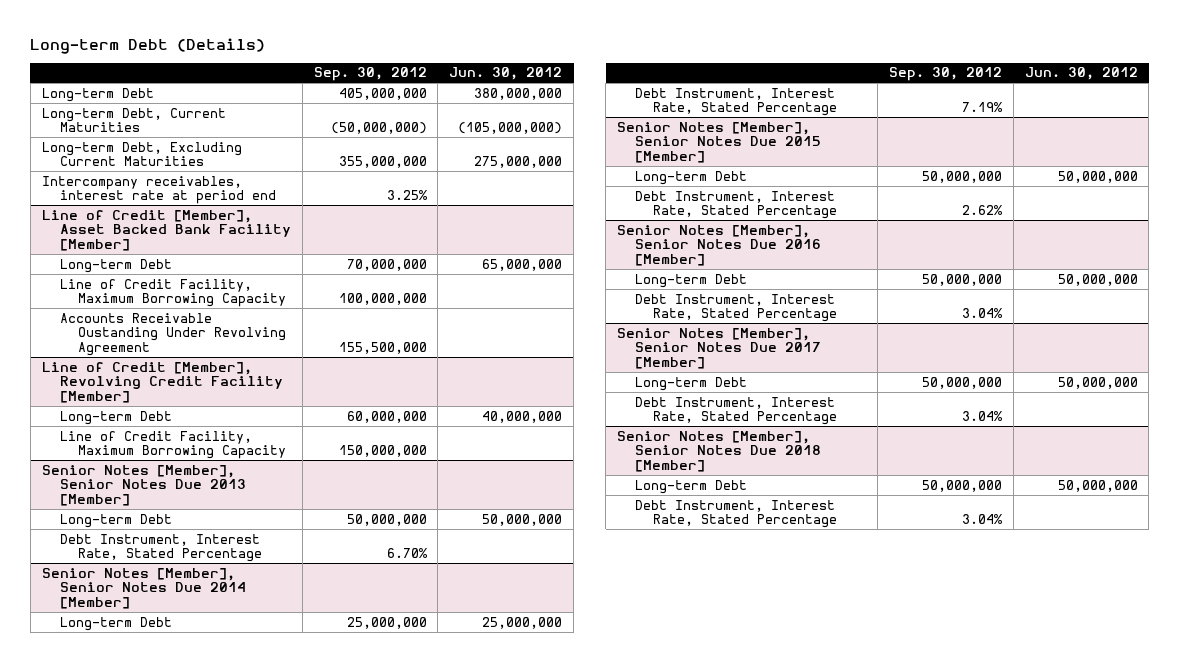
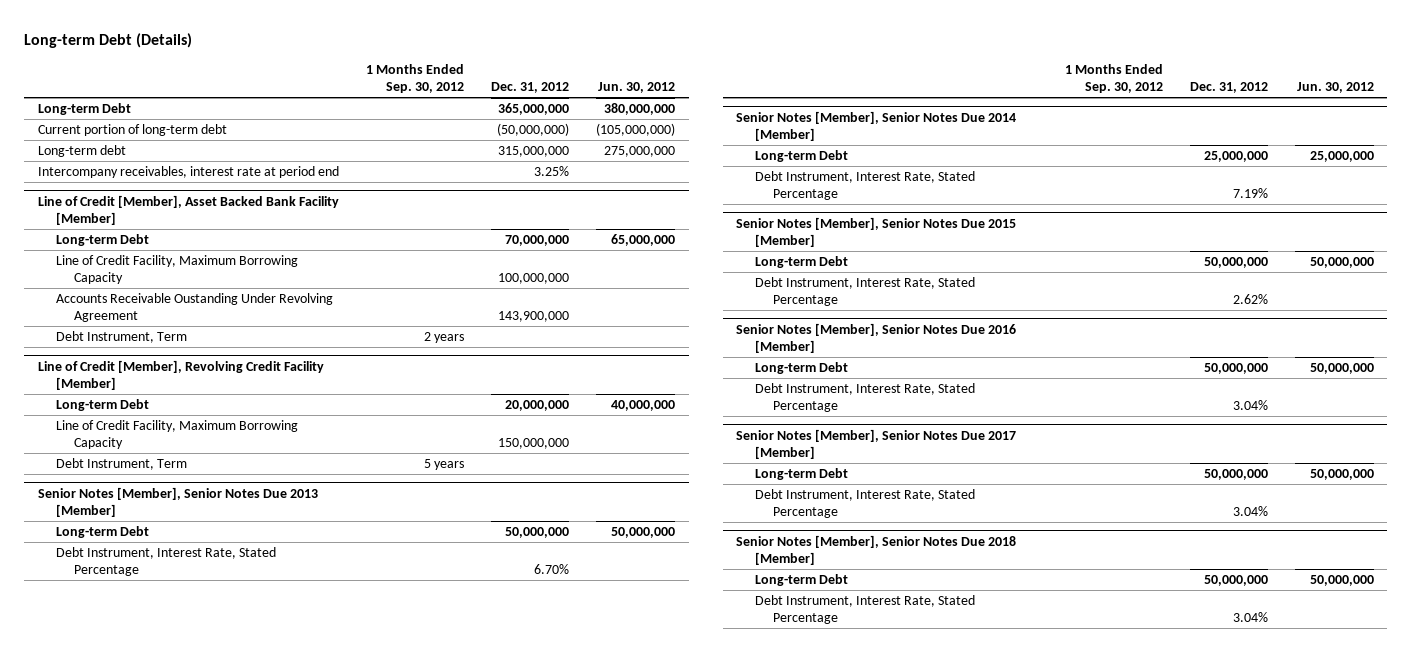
[313,67,427,82] Sep. 30, 2012 -> none
none -> [365,63,464,94] 1 Months Ended Sep. 30, 2012
none -> [490,82,569,94] Dec. 31, 2012
[41,107,226,133] Long-term Debt, Current Maturities -> [37,123,227,136] Current portion of long-term debt
[41,141,242,167] Long-term Debt, Excluding Current Maturities -> [37,144,126,157] Long-term debt
none -> [55,330,187,343] Debt Instrument, Term
none -> [55,457,187,470] Debt Instrument, Term

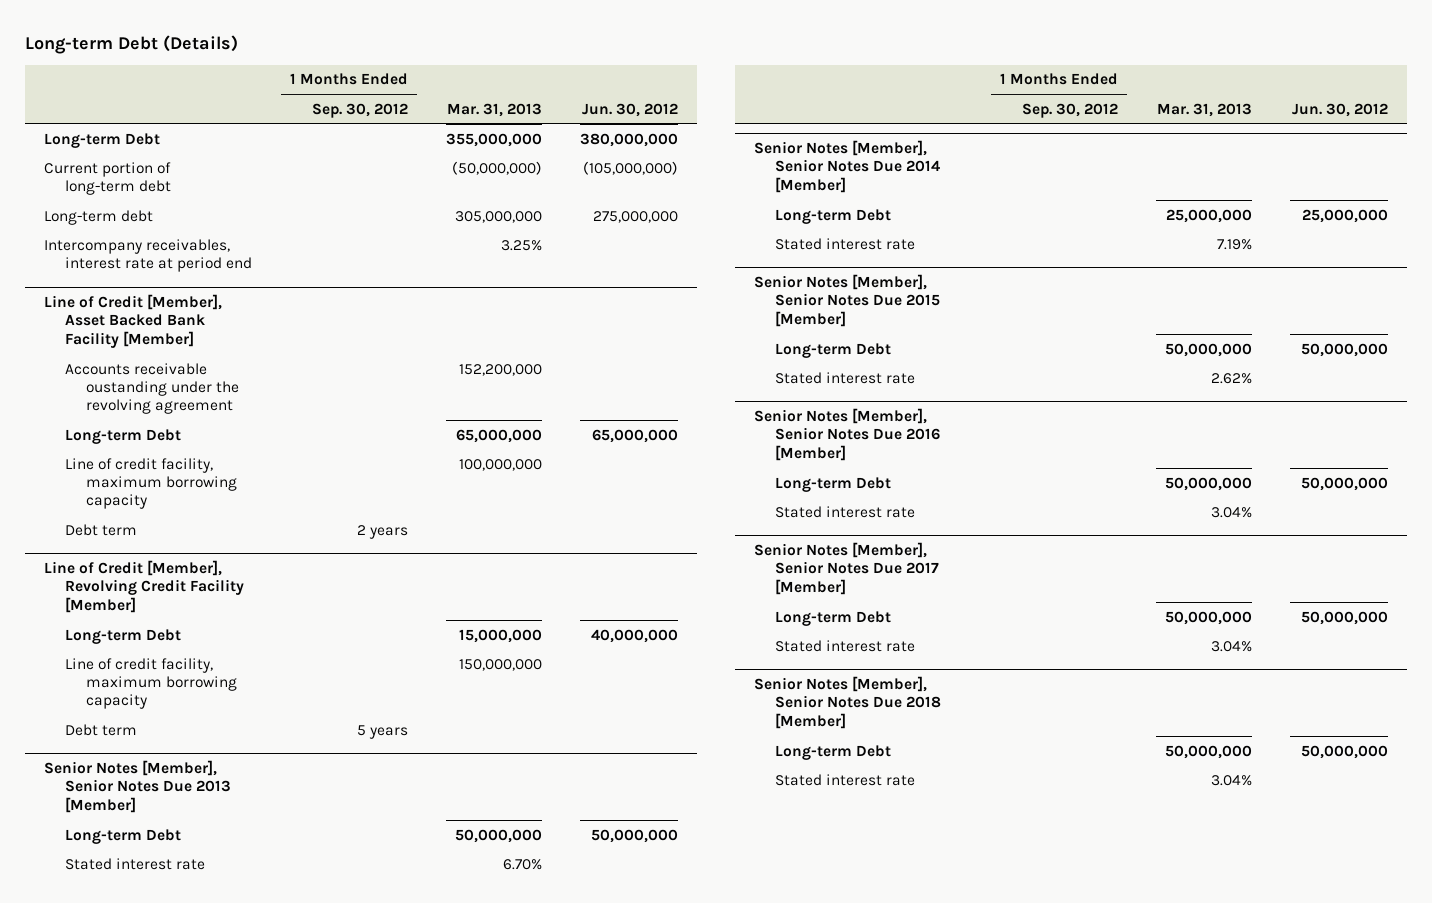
[490,82,569,94] Dec. 31, 2012 -> none
none -> [446,102,542,117] Mar. 31, 2013
none -> [65,362,240,415] Accounts receivable oustanding under the revolving agreement
[55,292,333,323] Accounts Receivable Oustanding Under Revolving Agreement -> none
[55,254,298,285] Line of Credit Facility, Maximum Borrowing Capacity -> [65,457,238,510] Line of credit facility, maximum borrowing capacity
[55,330,187,343] Debt Instrument, Term -> [65,523,138,536] Debt term
[55,419,298,450] Line of Credit Facility, Maximum Borrowing Capacity -> [65,657,238,710] Line of credit facility, maximum borrowing capacity
[55,457,187,470] Debt Instrument, Term -> [65,723,138,736] Debt term
[55,546,276,577] Debt Instrument, Interest Rate, Stated Percentage -> [65,857,206,870] Stated interest rate
[754,170,975,201] Debt Instrument, Interest Rate, Stated Percentage -> [775,237,916,250] Stated interest rate
[754,276,975,307] Debt Instrument, Interest Rate, Stated Percentage -> [775,371,916,384] Stated interest rate
[754,382,975,413] Debt Instrument, Interest Rate, Stated Percentage -> [775,505,916,518] Stated interest rate
[754,488,975,519] Debt Instrument, Interest Rate, Stated Percentage -> [775,639,916,652] Stated interest rate
[754,594,975,625] Debt Instrument, Interest Rate, Stated Percentage -> [775,773,916,786] Stated interest rate

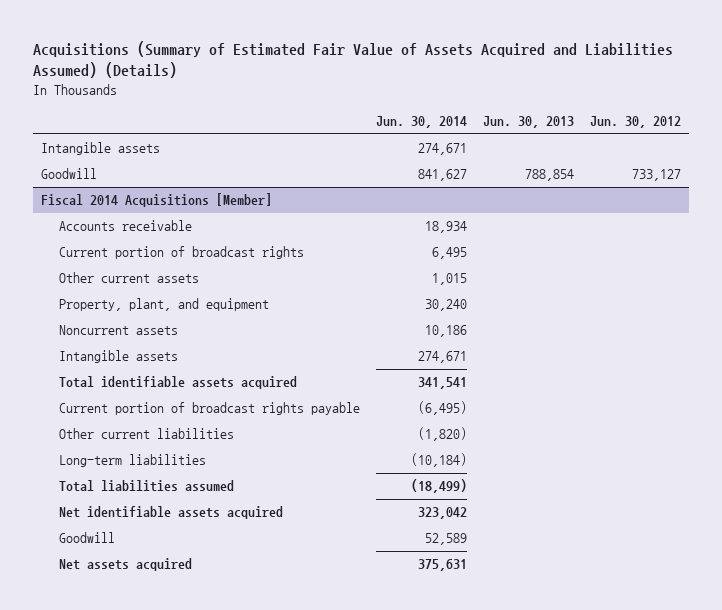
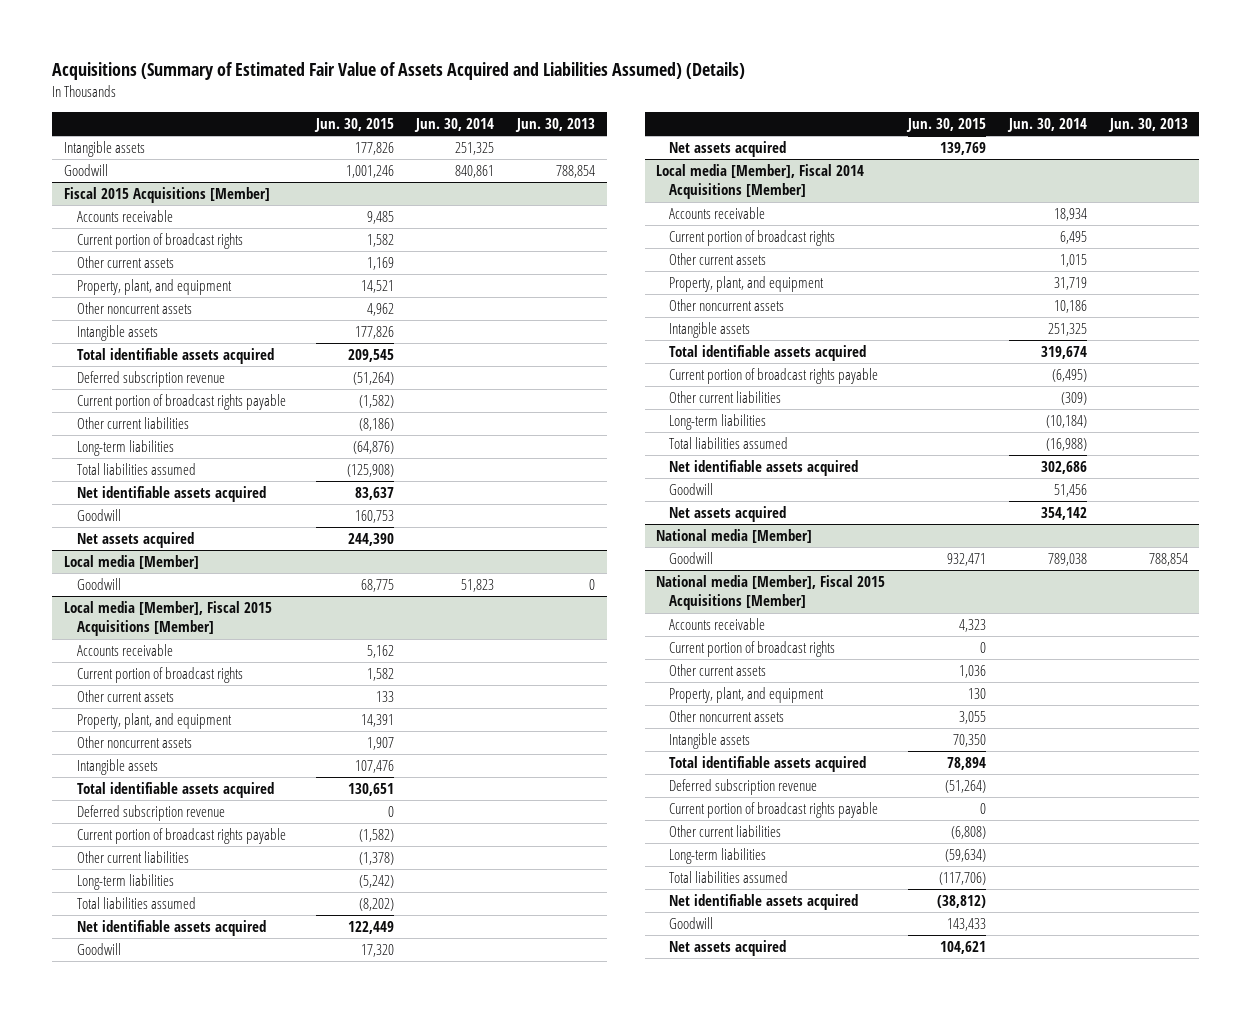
[589,116,681,129] Jun. 30, 2012 -> none
none -> [313,117,394,132] Jun. 30, 2015
[417,143,467,156] 274,671 -> [455,142,495,156] 251,325
[417,169,467,182] 841,627 -> [455,165,495,179] 840,861
none -> [63,187,270,204] Fiscal 2015 Acquisitions [Member]
none -> [76,210,173,223] Accounts receivable
none -> [76,233,243,250] Current portion of broadcast rights
none -> [76,256,174,269] Other current assets
none -> [76,279,232,296] Property, plant, and equipment
none -> [76,302,192,315] Other noncurrent assets
none -> [76,325,158,342] Intangible assets
none -> [76,348,274,365] Total identifiable assets acquired
none -> [76,371,225,388] Deferred subscription revenue
none -> [76,394,286,411] Current portion of broadcast rights payable
none -> [76,417,189,430] Other current liabilities
none -> [76,440,174,457] Long-term liabilities
none -> [76,463,196,476] Total liabilities assumed
none -> [76,486,266,503] Net identifiable assets acquired
none -> [76,509,121,522] Goodwill
none -> [76,532,194,549] Net assets acquired
none -> [63,555,199,570] Local media [Member]
none -> [76,578,121,591] Goodwill
none -> [63,601,272,637] Local media [Member], Fiscal 2015 Acquisitions [Member]
none -> [76,644,173,657] Accounts receivable
none -> [76,667,243,684] Current portion of broadcast rights
none -> [76,690,174,703] Other current assets
none -> [76,713,232,730] Property, plant, and equipment
none -> [76,736,192,749] Other noncurrent assets
none -> [76,759,158,776] Intangible assets
none -> [76,782,274,799] Total identifiable assets acquired
none -> [76,805,225,822] Deferred subscription revenue
none -> [76,828,286,845] Current portion of broadcast rights payable
none -> [76,851,189,864] Other current liabilities
none -> [76,874,174,891] Long-term liabilities
none -> [76,897,196,910] Total liabilities assumed
none -> [76,920,266,937] Net identifiable assets acquired
none -> [76,943,121,956] Goodwill
none -> [669,141,787,158] Net assets acquired
[40,193,272,208] Fiscal 2014 Acquisitions [Member] -> [656,164,865,200] Local media [Member], Fiscal 2014 Acquisitions [Member]
[424,299,467,312] 30,240 -> [1053,277,1087,291] 31,719
[58,325,178,336] Noncurrent assets -> [669,299,785,312] Other noncurrent assets
[417,351,467,364] 274,671 -> [1047,323,1087,337] 251,325
[417,377,467,390] 341,541 -> [1040,346,1087,360] 319,674
[417,427,467,442] (1,820) -> [1060,392,1087,406] (309)
[410,479,467,494] (18,499) -> [1045,438,1087,452] (16,988)
[417,507,467,520] 323,042 -> [1040,461,1087,475] 302,686
[424,533,467,546] 52,589 -> [1053,484,1087,498] 51,456
[417,559,467,572] 375,631 -> [1040,507,1087,521] 354,142
none -> [656,529,813,544] National media [Member]
none -> [669,552,714,565] Goodwill
none -> [656,575,886,611] National media [Member], Fiscal 2015 Acquisitions [Member]
none -> [669,618,766,631] Accounts receivable
none -> [669,641,836,658] Current portion of broadcast rights
none -> [669,664,767,677] Other current assets
none -> [669,687,825,704] Property, plant, and equipment
none -> [669,710,785,723] Other noncurrent assets
none -> [669,733,751,750] Intangible assets
none -> [669,756,867,773] Total identifiable assets acquired
none -> [669,779,818,796] Deferred subscription revenue
none -> [669,802,879,819] Current portion of broadcast rights payable
none -> [669,825,782,838] Other current liabilities
none -> [669,848,767,865] Long-term liabilities
none -> [669,871,789,884] Total liabilities assumed
none -> [669,894,859,911] Net identifiable assets acquired
none -> [669,917,714,930] Goodwill
none -> [669,940,787,957] Net assets acquired

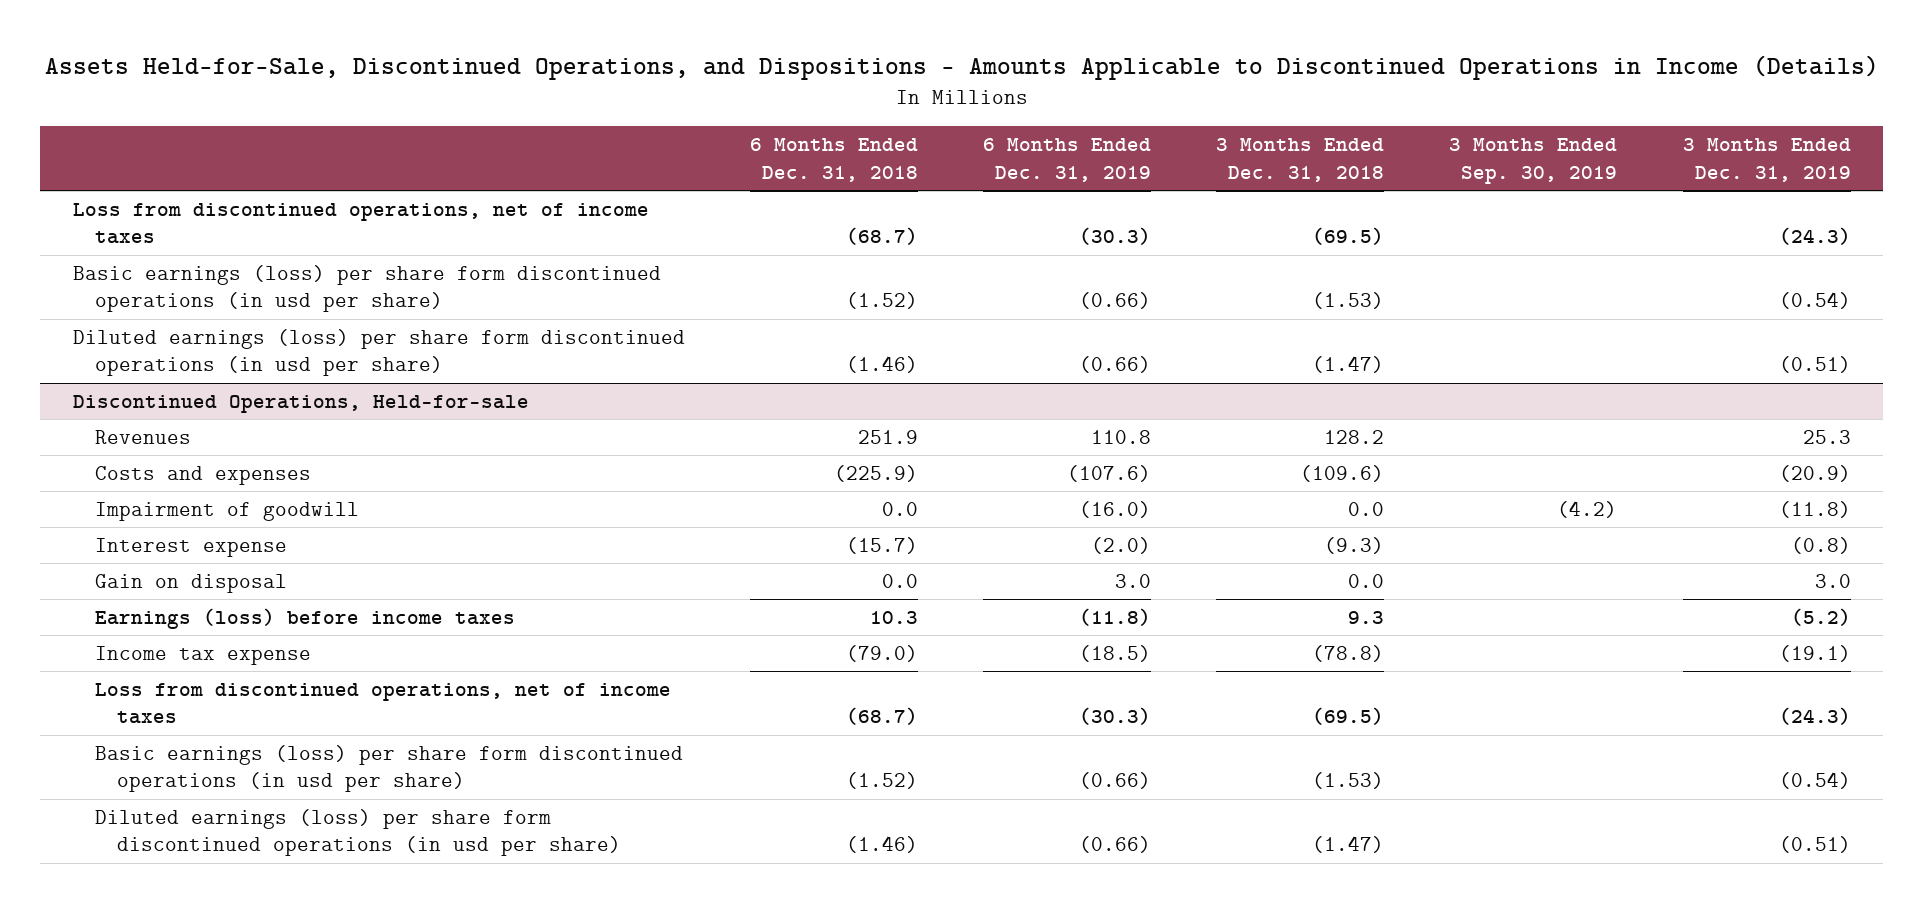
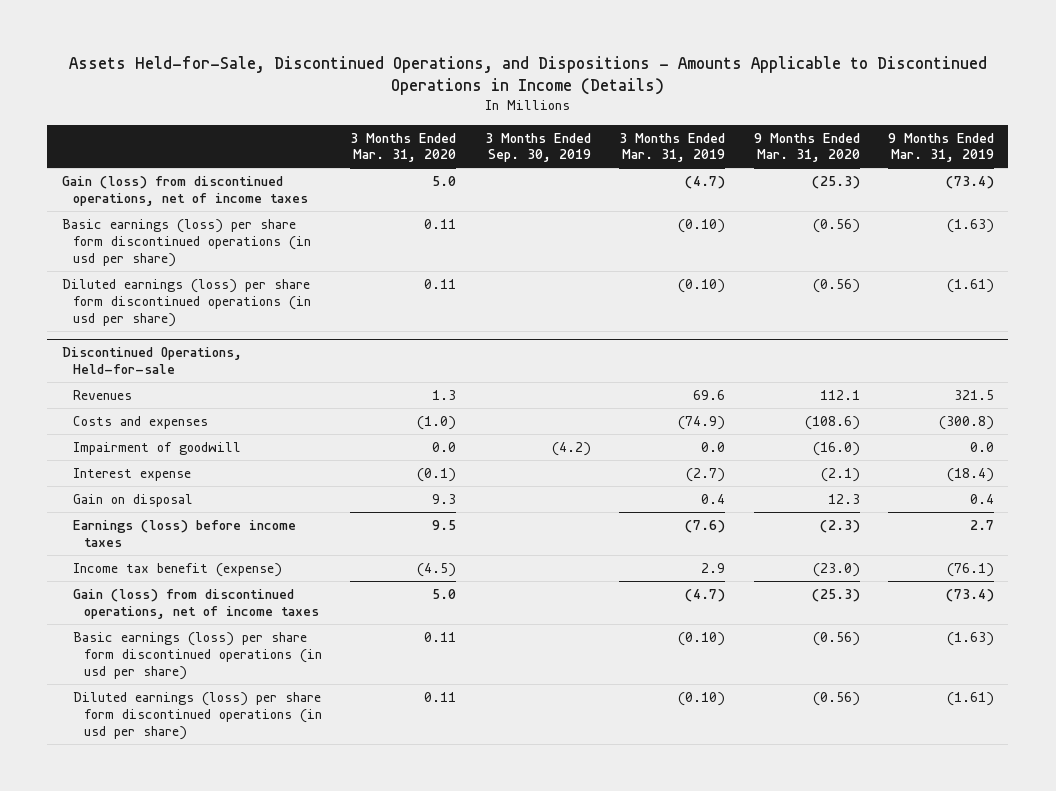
[749,138,918,182] 6 Months Ended Dec. 31, 2018 -> none
[982,138,1151,182] 6 Months Ended Dec. 31, 2019 -> none
[1216,138,1385,182] 3 Months Ended Dec. 31, 2018 -> none
[1682,138,1851,182] 3 Months Ended Dec. 31, 2019 -> none
none -> [350,132,457,163] 3 Months Ended Mar. 31, 2020
none -> [619,132,726,163] 3 Months Ended Mar. 31, 2019
none -> [753,132,860,163] 9 Months Ended Mar. 31, 2020
none -> [888,132,995,163] 9 Months Ended Mar. 31, 2019
[72,202,649,245] Loss from discontinued operations, net of income taxes -> [61,175,308,206] Gain (loss) from discontinued operations, net of income taxes
[94,645,311,665] Income tax expense -> [72,562,282,577] Income tax benefit (expense)
[94,682,671,725] Loss from discontinued operations, net of income taxes -> [72,588,319,619] Gain (loss) from discontinued operations, net of income taxes

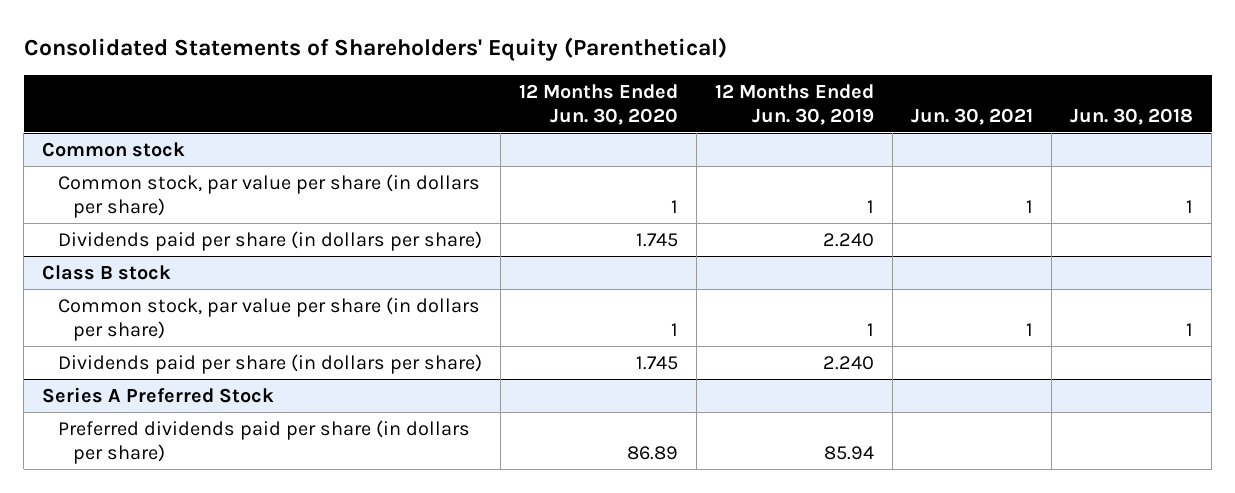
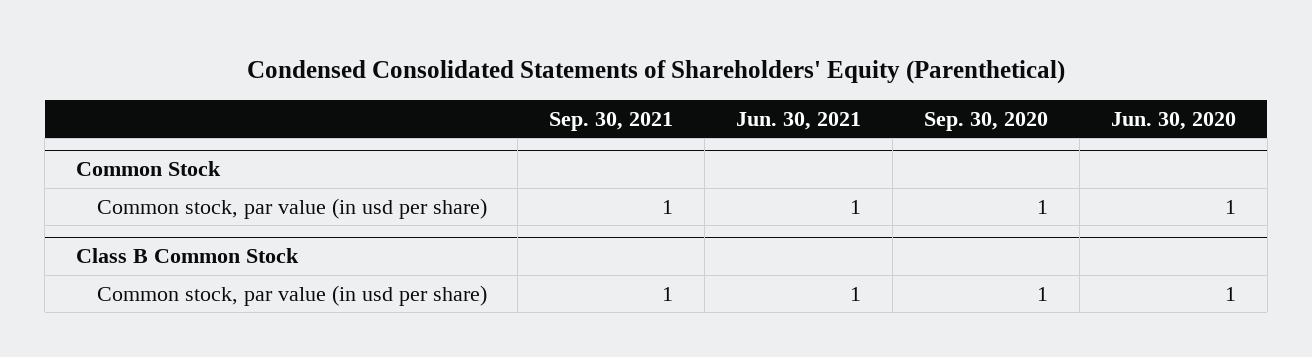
[23,36,727,61] Consolidated Statements of Shareholders' Equity (Parenthetical) -> [246,60,1065,85] Condensed Consolidated Statements of Shareholders' Equity (Parenthetical)
[518,83,678,125] 12 Months Ended Jun. 30, 2020 -> none
[714,83,874,125] 12 Months Ended Jun. 30, 2019 -> none
[1069,107,1193,125] Jun. 30, 2018 -> none
none -> [549,111,674,131] Sep. 30, 2021
none -> [924,111,1049,131] Sep. 30, 2020
none -> [1110,111,1236,130] Jun. 30, 2020
[57,230,482,251] Dividends paid per share (in dollars per share) -> none
[57,353,482,374] Dividends paid per share (in dollars per share) -> none
[42,386,275,403] Series A Preferred Stock -> none
[57,419,470,464] Preferred dividends paid per share (in dollars per share) -> none
[42,141,186,157] Common stock -> [76,161,222,177] Common Stock
[57,173,480,218] Common stock, par value per share (in dollars per share) -> [96,197,487,219] Common stock, par value (in usd per share)
[42,264,172,280] Class B stock -> [76,248,300,264] Class B Common Stock
[57,296,480,341] Common stock, par value per share (in dollars per share) -> [96,284,487,306] Common stock, par value (in usd per share)

